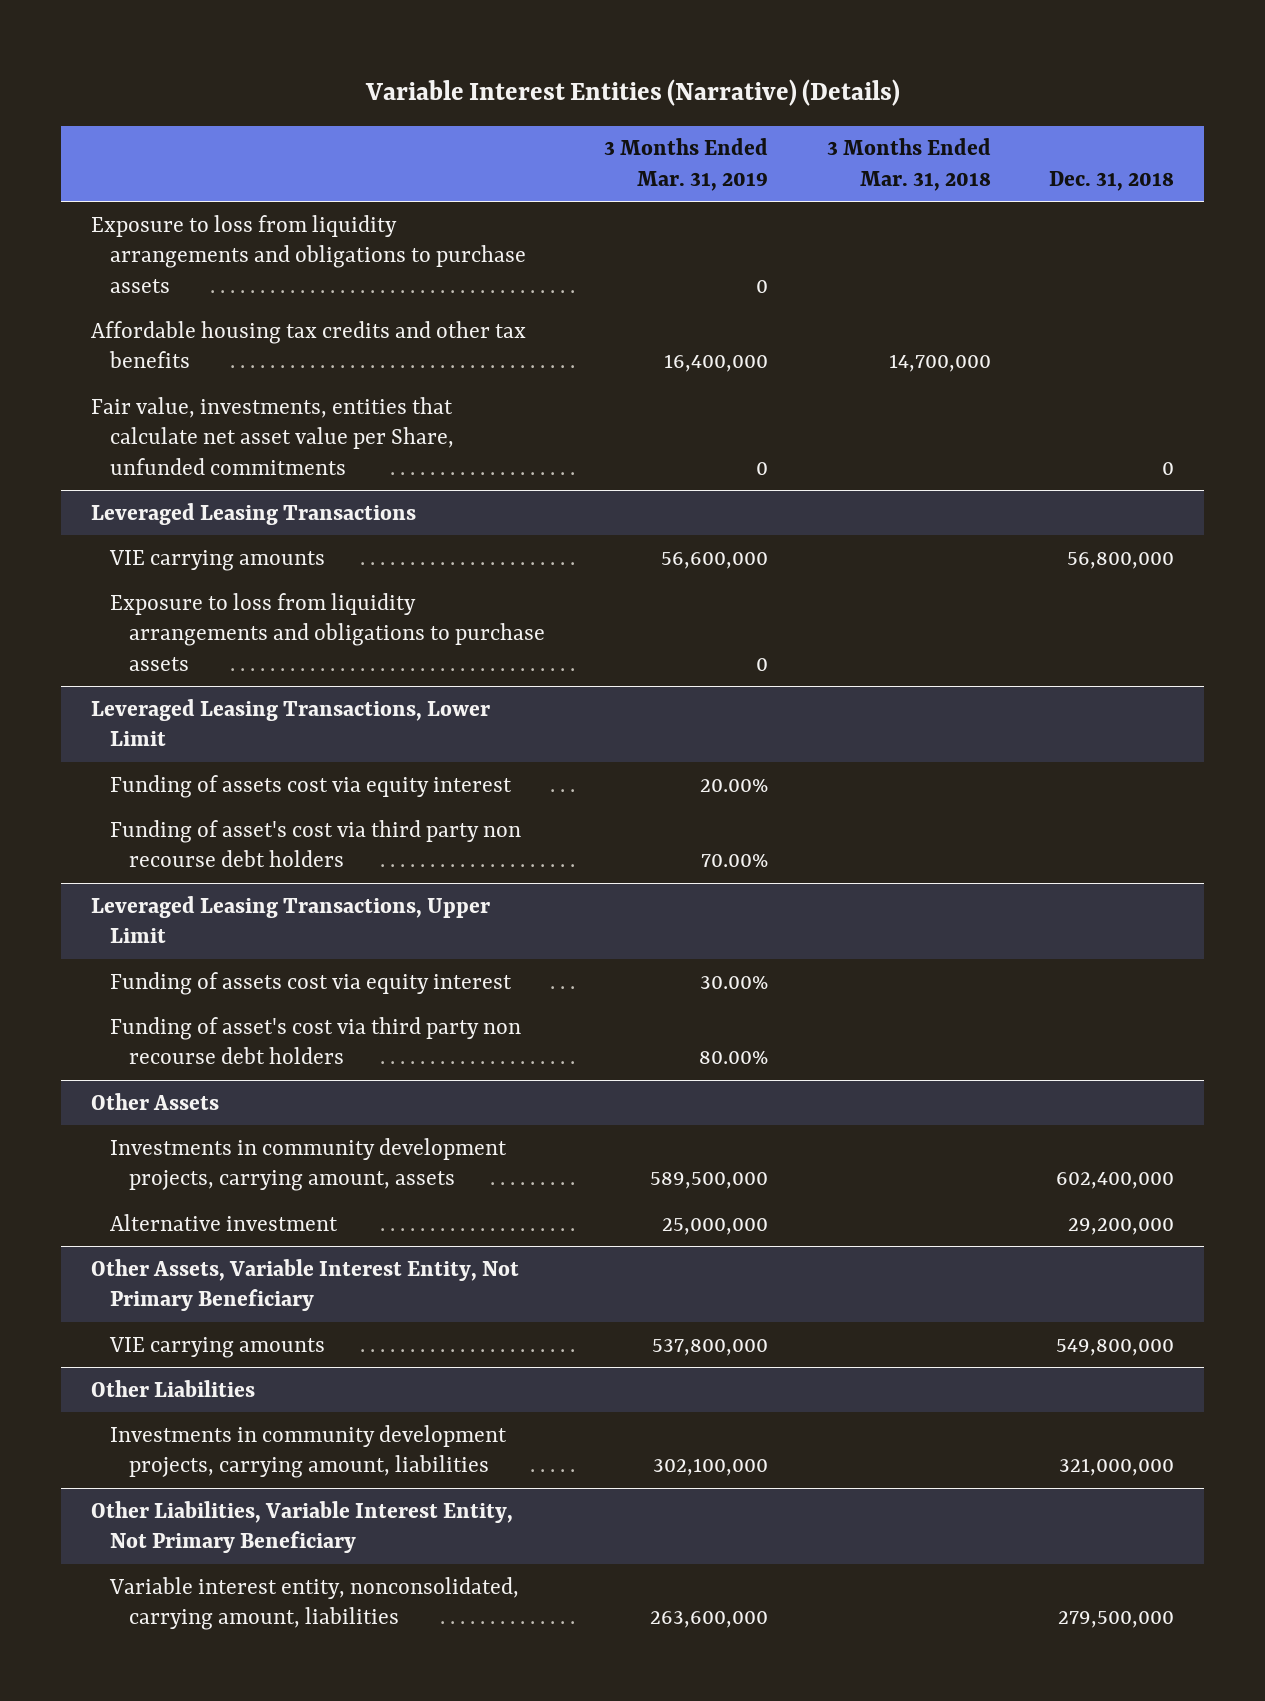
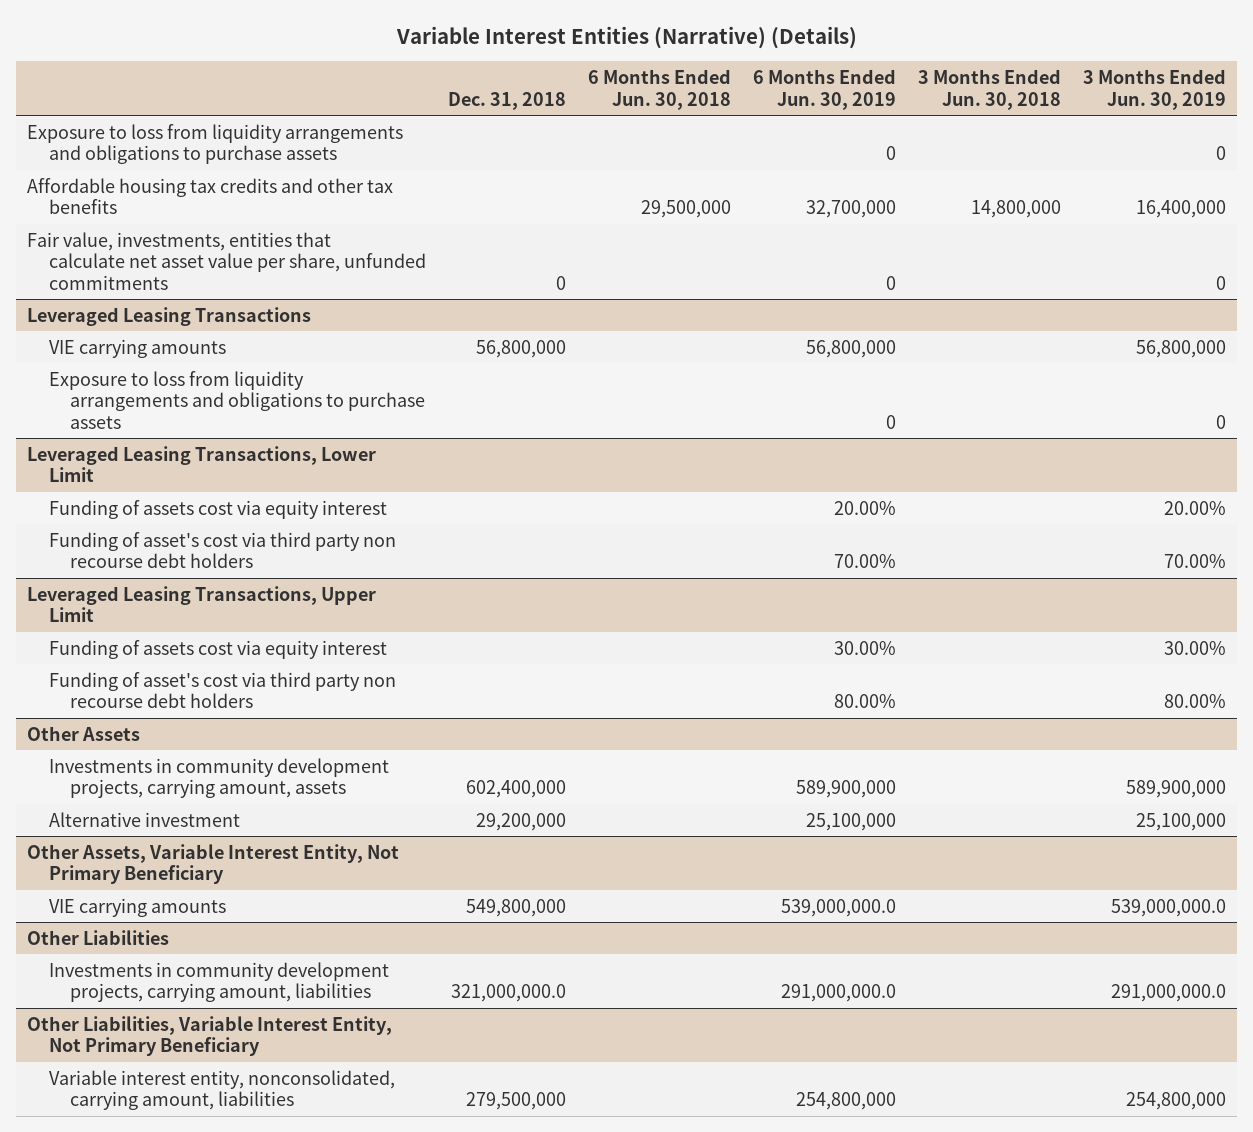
[603,138,768,191] 3 Months Ended Mar. 31, 2019 -> none
[826,138,991,191] 3 Months Ended Mar. 31, 2018 -> none
none -> [587,69,731,110] 6 Months Ended Jun. 30, 2018
none -> [752,69,896,110] 6 Months Ended Jun. 30, 2019
none -> [917,69,1061,110] 3 Months Ended Jun. 30, 2018
none -> [1083,69,1227,110] 3 Months Ended Jun. 30, 2019
[90,396,454,475] Fair value, investments, entities that calculate net asset value per Share, unfunded commitments -> [27,231,426,290] Fair value, investments, entities that calculate net asset value per share, unfunded commitments
[1059,1458,1175,1477] 321,000,000 -> [450,984,566,1003] 321,000,000.0

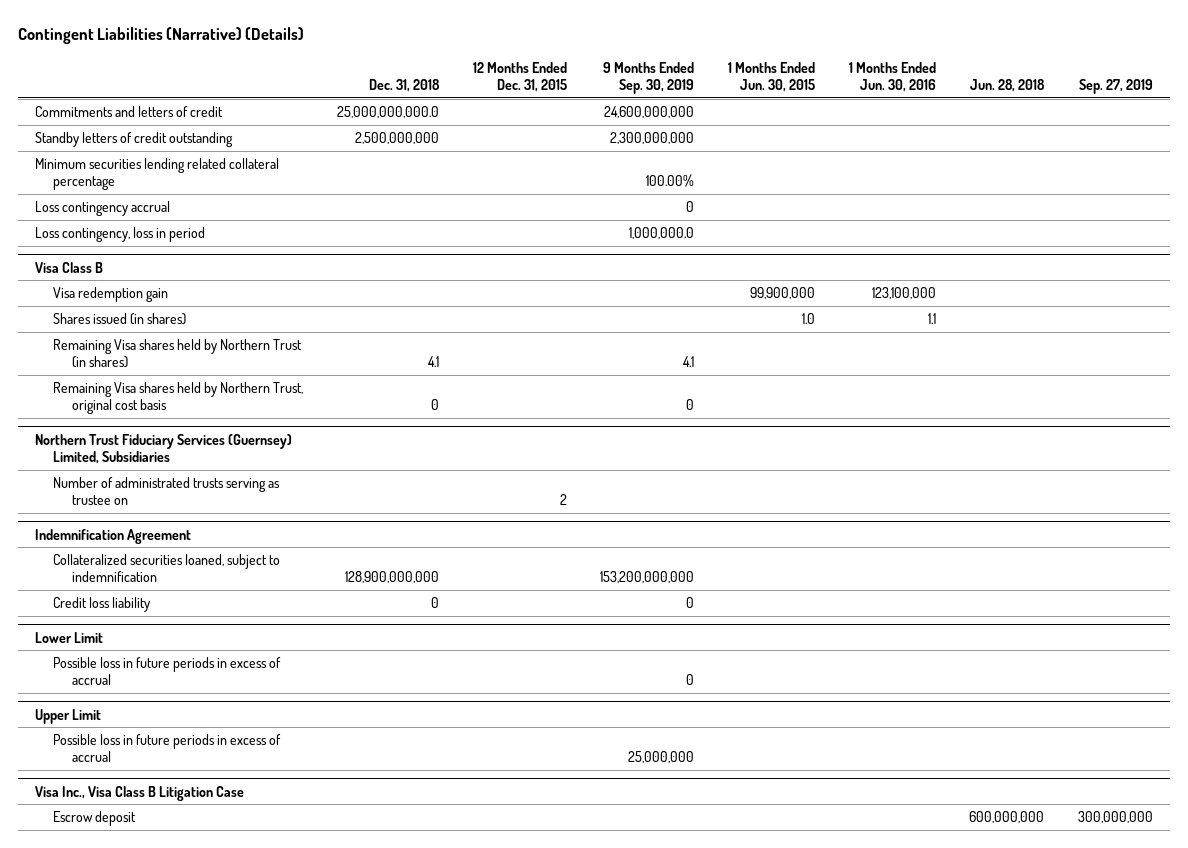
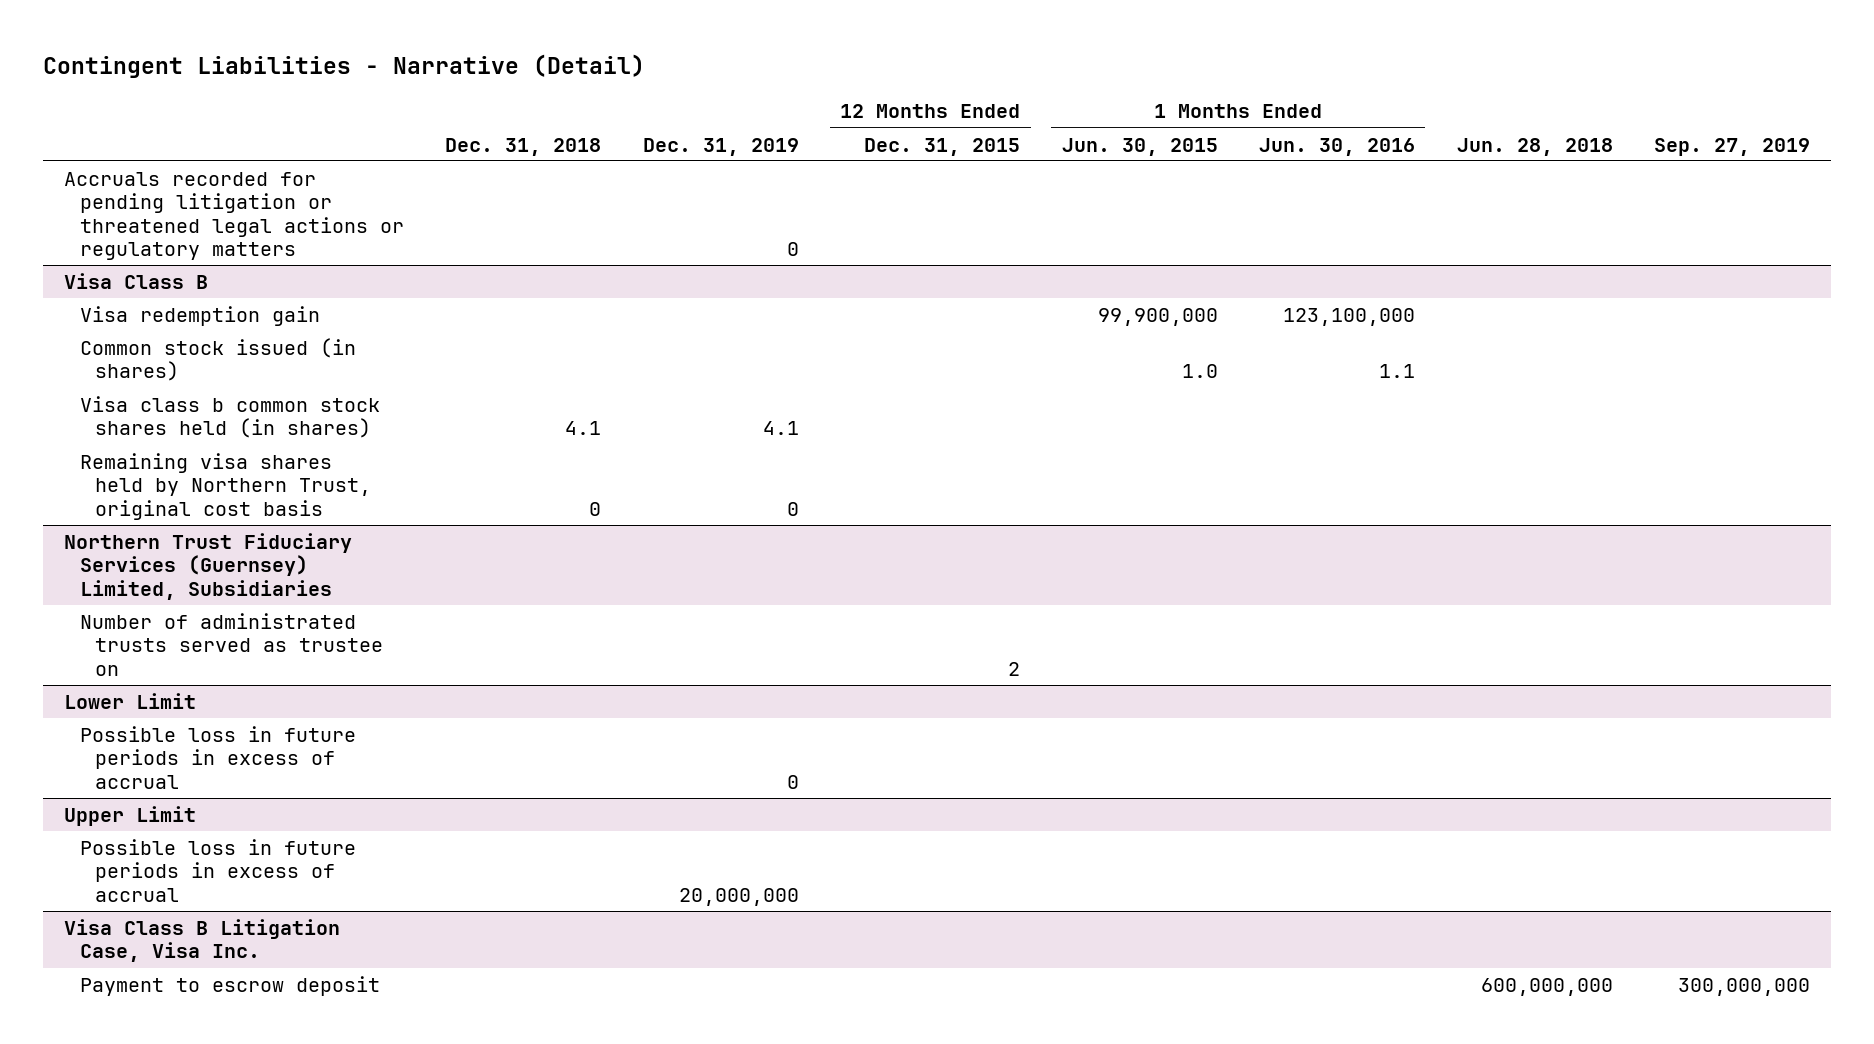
[18,27,305,45] Contingent Liabilities (Narrative) (Details) -> [43,54,646,79] Contingent Liabilities - Narrative (Detail)
[603,61,695,95] 9 Months Ended Sep. 30, 2019 -> none
none -> [642,137,799,156] Dec. 31, 2019
[35,106,224,118] Commitments and letters of credit -> none
[35,132,234,148] Standby letters of credit outstanding -> none
[35,158,280,191] Minimum securities lending related collateral percentage -> none
[35,227,206,243] Loss contingency, loss in period -> none
[35,201,171,217] Loss contingency accrual -> [64,171,404,260] Accruals recorded for pending litigation or threatened legal actions or regulatory matters
[53,313,187,326] Shares issued (in shares) -> [79,337,356,382] Common stock issued (in shares)
[53,339,303,369] Remaining Visa shares held by Northern Trust (in shares) -> [79,395,380,439] Visa class b common stock shares held (in shares)
[53,382,304,415] Remaining Visa shares held by Northern Trust, original cost basis -> [79,452,372,520] Remaining visa shares held by Northern Trust, original cost basis
[35,528,192,544] Indemnification Agreement -> none
[53,554,281,583] Collateralized securities loaned, subject to indemnification -> none
[53,597,151,613] Credit loss liability -> none
[53,477,281,506] Number of administrated trusts serving as trustee on -> [79,612,384,676] Number of administrated trusts served as trustee on
[35,785,245,801] Visa Inc., Visa Class B Litigation Case -> [64,918,341,963] Visa Class B Litigation Case, Visa Inc.
[53,811,137,827] Escrow deposit -> [79,975,380,996] Payment to escrow deposit

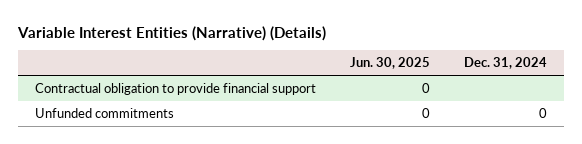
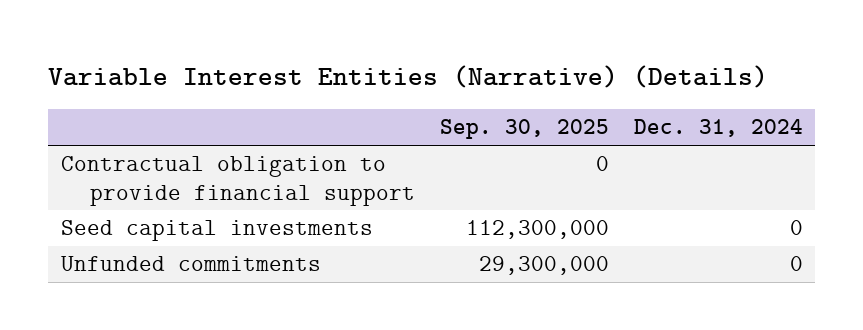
[349,57,430,70] Jun. 30, 2025 -> none
none -> [439,119,609,140] Sep. 30, 2025
none -> [60,220,373,242] Seed capital investments

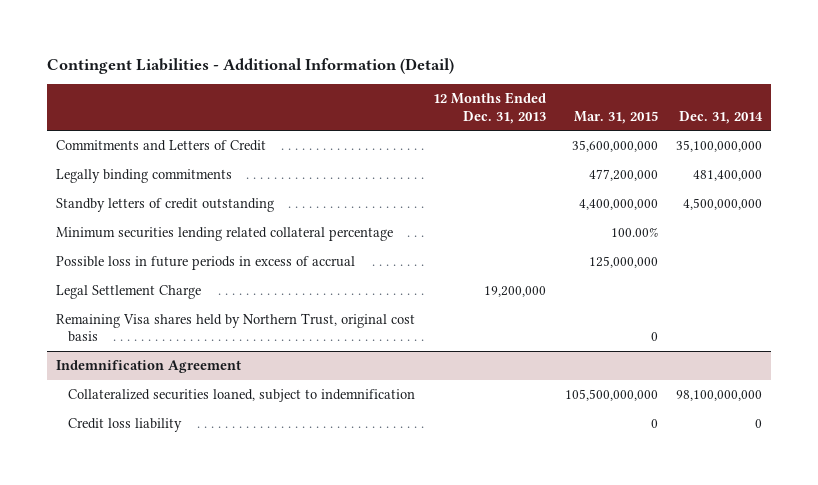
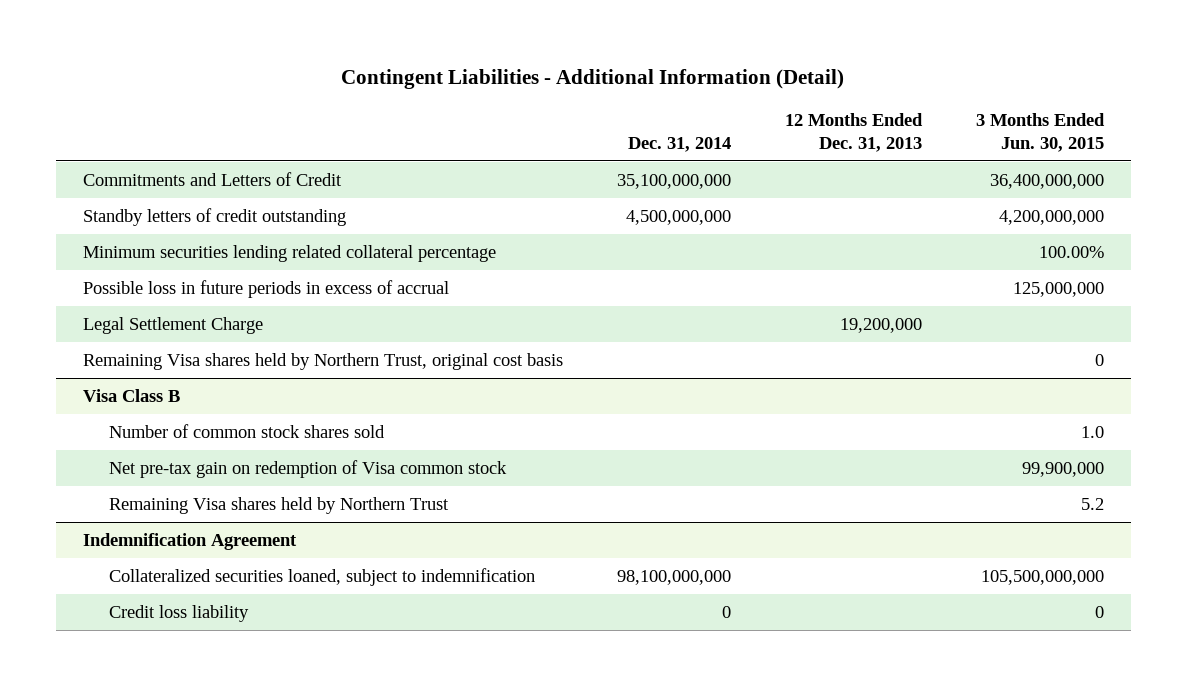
[573,110,658,124] Mar. 31, 2015 -> none
none -> [975,113,1105,152] 3 Months Ended Jun. 30, 2015
[56,169,233,184] Legally binding commitments -> none
none -> [82,388,180,402] Visa Class B
none -> [108,423,385,438] Number of common stock shares sold
none -> [108,459,507,478] Net pre-tax gain on redemption of Visa common stock
none -> [108,496,449,514] Remaining Visa shares held by Northern Trust

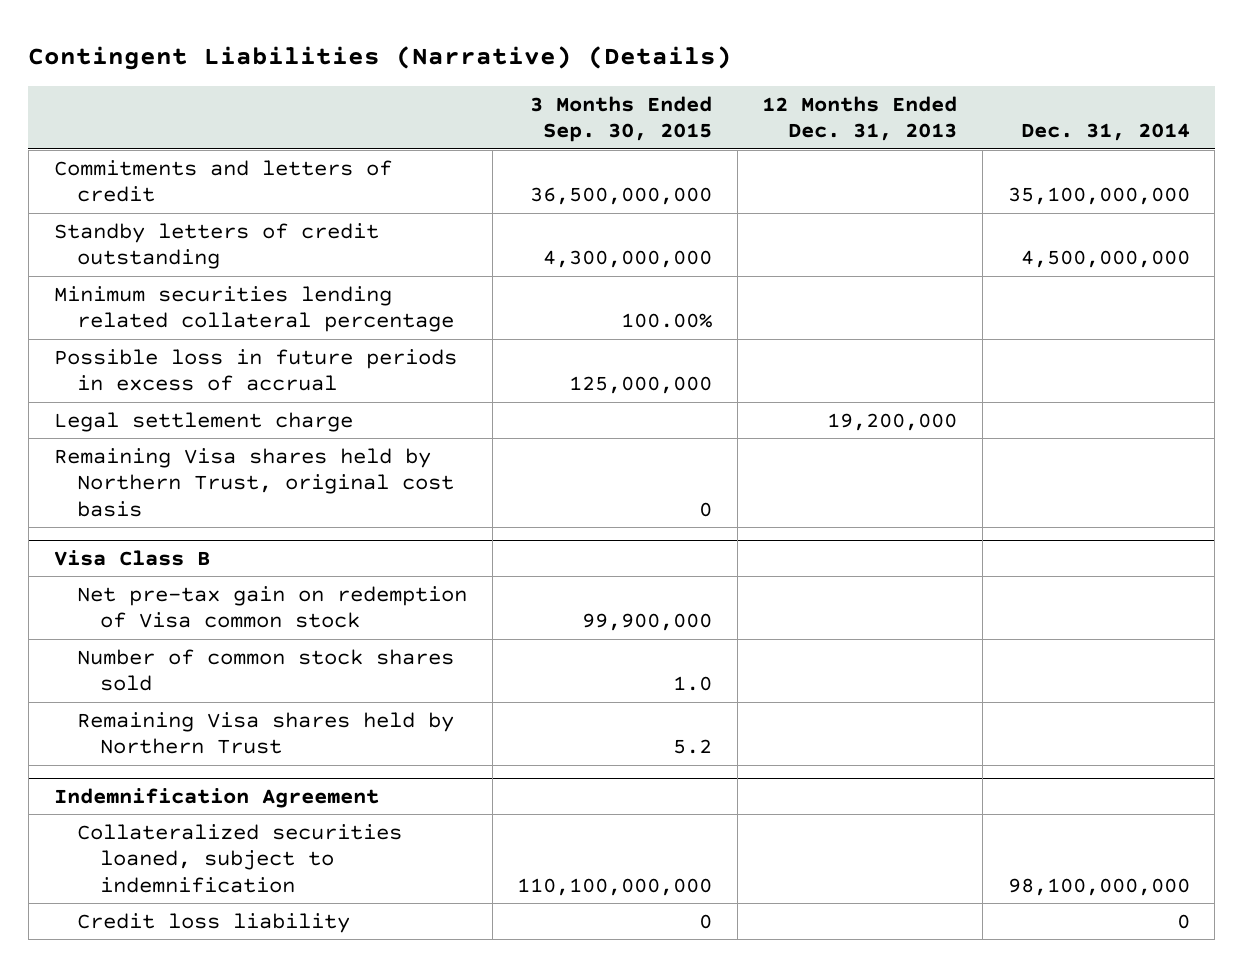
[341,69,845,90] Contingent Liabilities - Additional Information (Detail) -> [28,45,733,70] Contingent Liabilities (Narrative) (Details)
[975,113,1105,152] 3 Months Ended Jun. 30, 2015 -> none
none -> [530,95,713,143] 3 Months Ended Sep. 30, 2015
[82,171,342,186] Commitments and Letters of Credit -> [53,159,392,203] Commitments and letters of credit
[82,316,263,334] Legal Settlement Charge -> [53,411,353,432] Legal settlement charge
[108,423,385,438] Number of common stock shares sold -> [76,648,454,692] Number of common stock shares sold

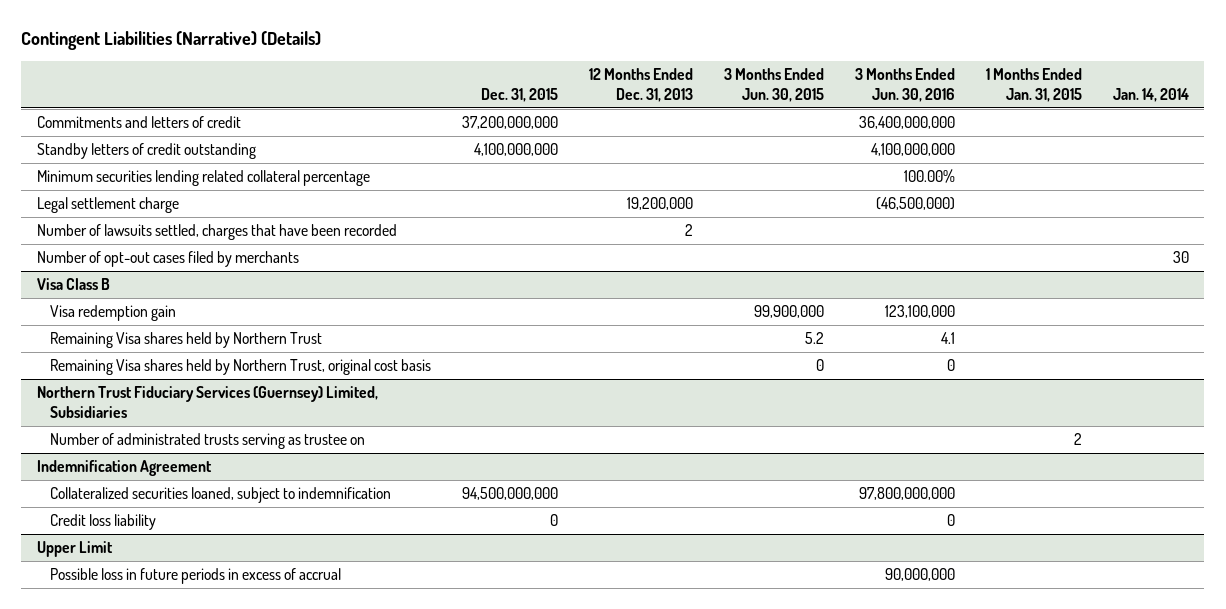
[530,95,713,143] 3 Months Ended Sep. 30, 2015 -> none
[1020,123,1190,142] Dec. 31, 2014 -> none
none -> [481,88,559,103] Dec. 31, 2015
none -> [723,67,824,103] 3 Months Ended Jun. 30, 2015
none -> [854,67,955,103] 3 Months Ended Jun. 30, 2016
none -> [985,67,1082,103] 1 Months Ended Jan. 31, 2015
none -> [1112,88,1189,103] Jan. 14, 2014
[53,348,457,392] Possible loss in future periods in excess of accrual -> none
[53,447,454,518] Remaining Visa shares held by Northern Trust, original cost basis -> none
none -> [36,224,397,241] Number of lawsuits settled, charges that have been recorded
none -> [36,251,299,268] Number of opt-out cases filed by merchants
[76,648,454,692] Number of common stock shares sold -> none
[76,585,467,629] Net pre-tax gain on redemption of Visa common stock -> [50,305,177,322] Visa redemption gain
none -> [50,359,432,376] Remaining Visa shares held by Northern Trust, original cost basis
none -> [36,386,378,419] Northern Trust Fiduciary Services (Guernsey) Limited, Subsidiaries
none -> [50,433,366,450] Number of administrated trusts serving as trustee on
none -> [36,541,113,558] Upper Limit
none -> [50,568,342,585] Possible loss in future periods in excess of accrual

